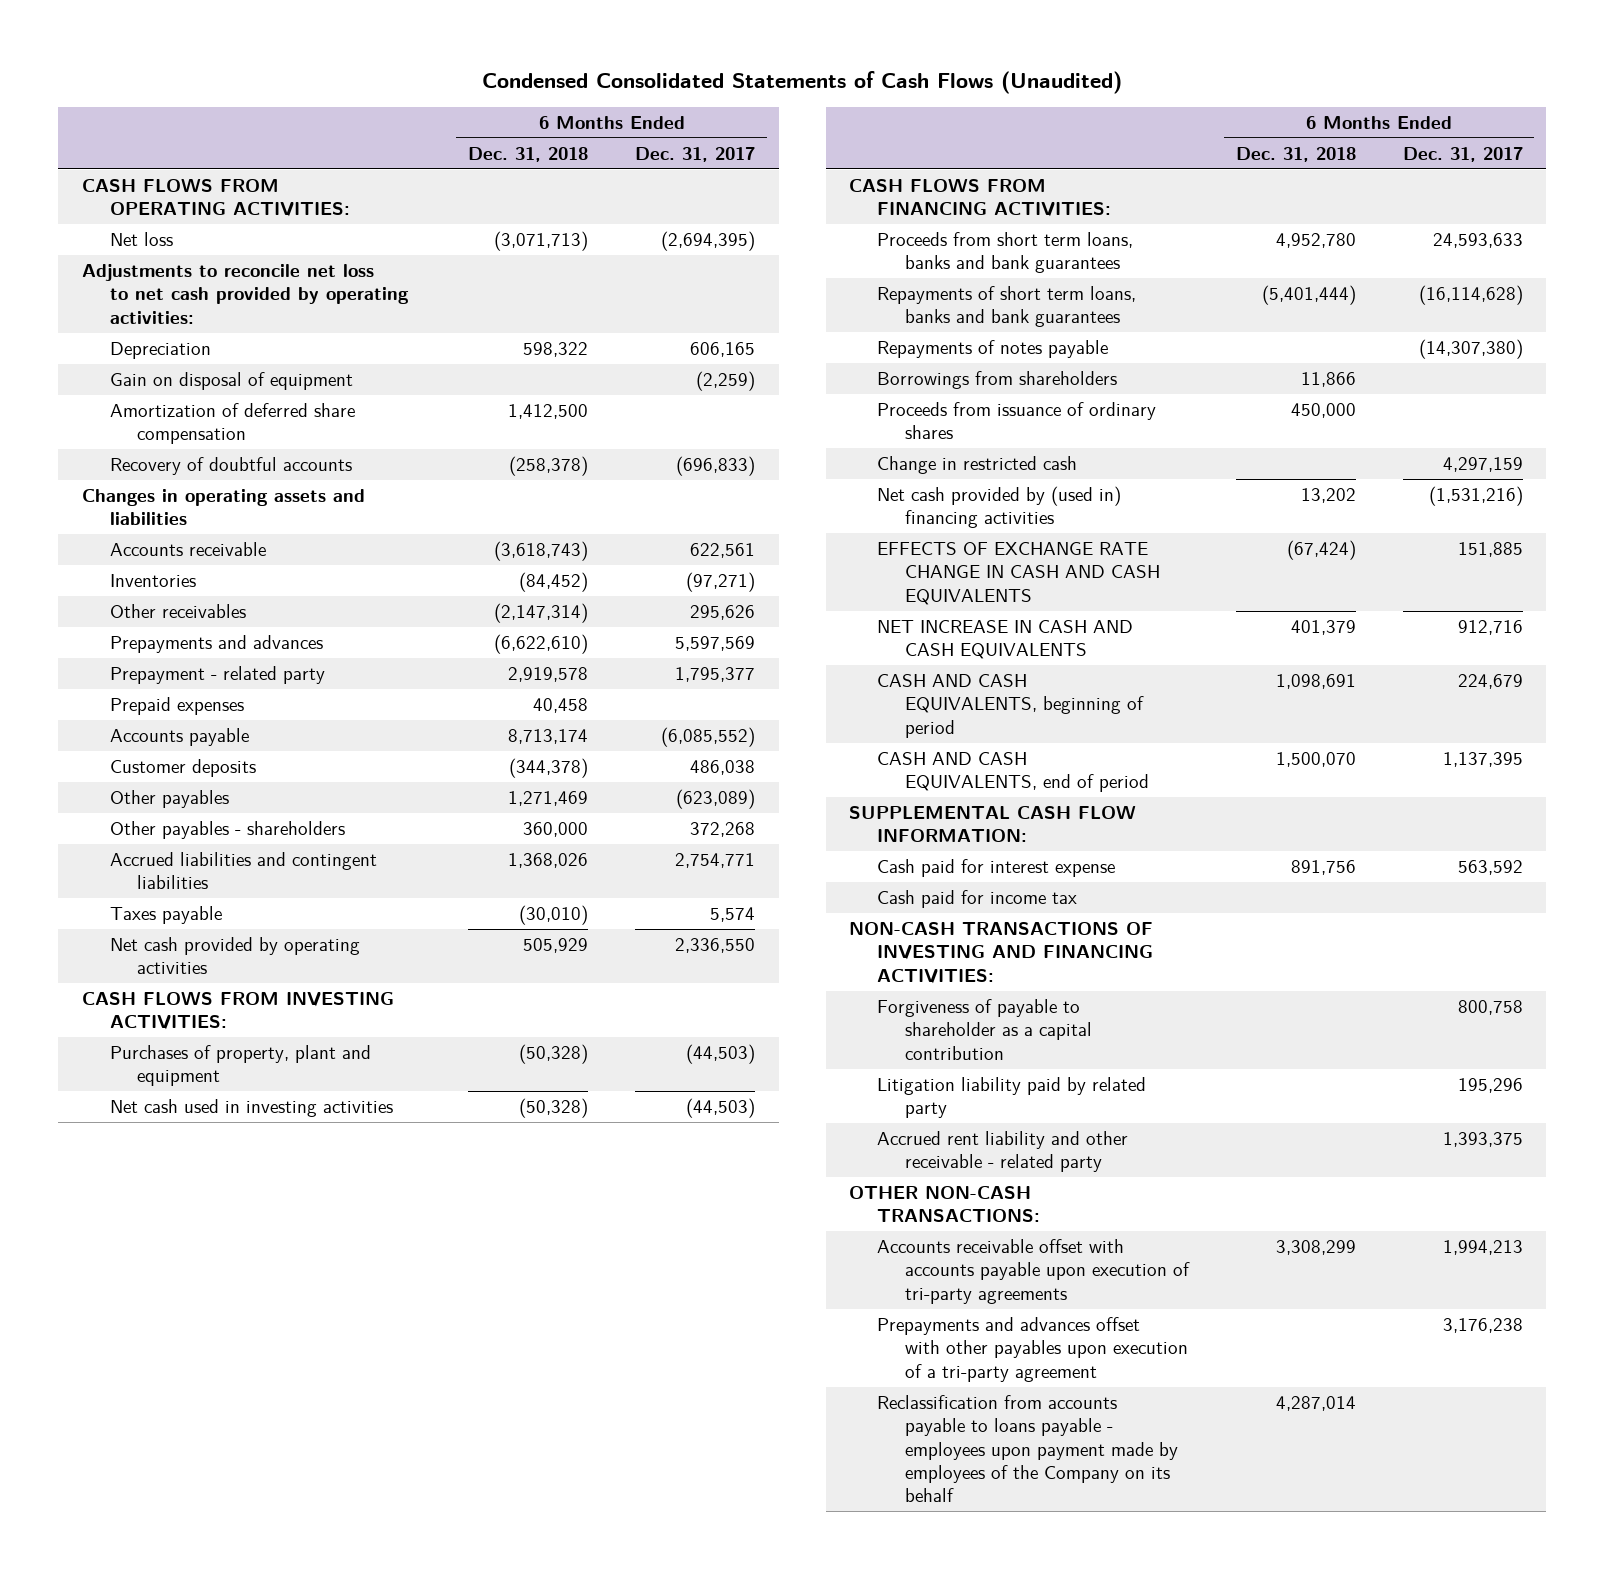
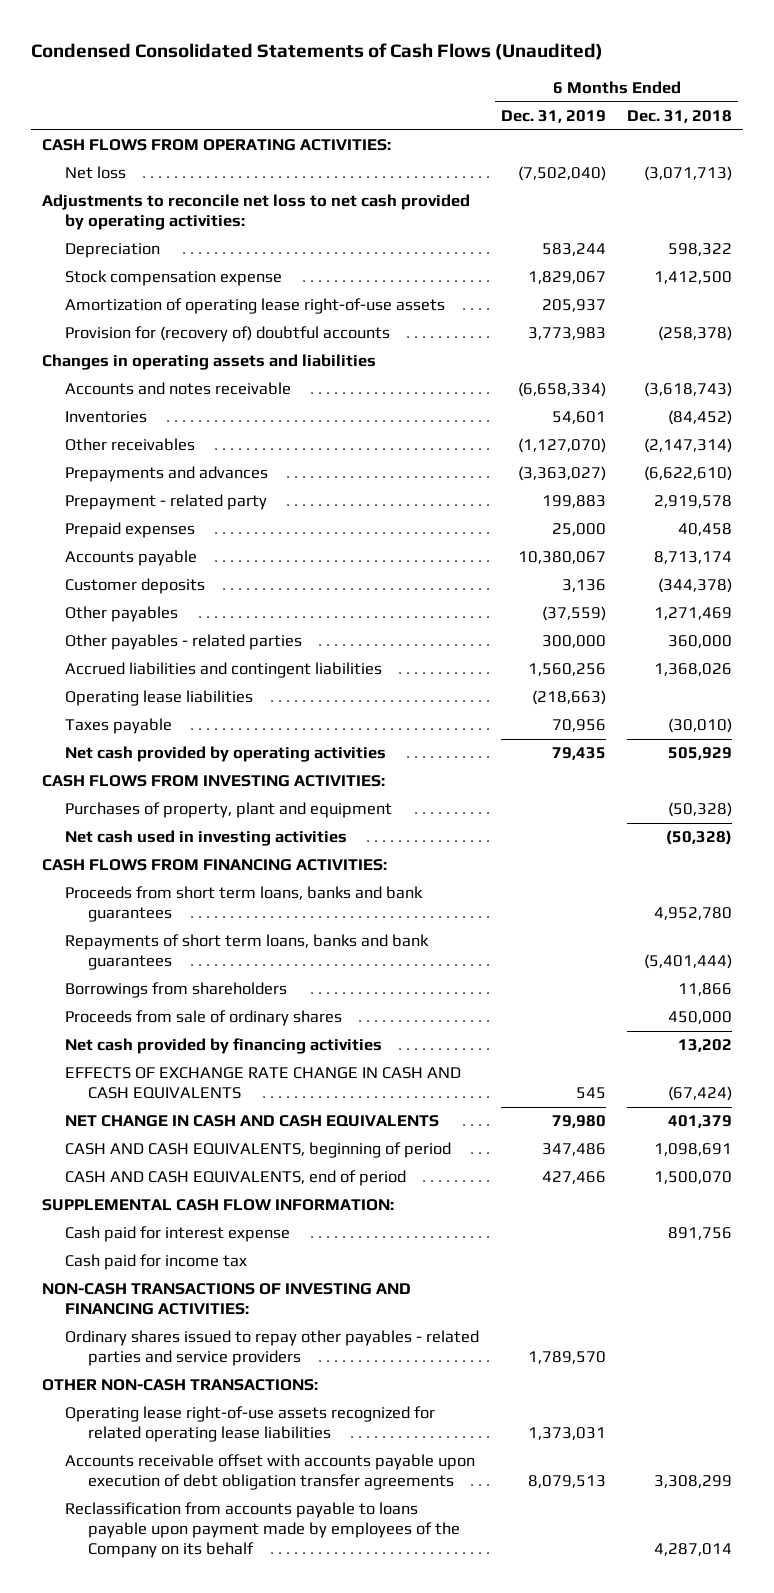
[635,147,756,163] Dec. 31, 2017 -> none
none -> [500,110,606,124] Dec. 31, 2019
[109,372,353,391] Gain on disposal of equipment -> none
[109,403,355,445] Amortization of deferred share compensation -> [65,270,283,287] Stock compensation expense
none -> [65,298,446,315] Amortization of operating lease right-of-use assets
[109,457,352,476] Recovery of doubtful accounts -> [65,326,391,343] Provision for (recovery of) doubtful accounts
[109,542,266,557] Accounts receivable -> [65,382,292,396] Accounts and notes receivable
[109,821,345,840] Other payables - shareholders -> none
none -> [65,634,303,651] Other payables - related parties
none -> [65,690,254,707] Operating lease liabilities
[876,340,1108,359] Repayments of notes payable -> none
[876,456,1077,475] Change in restricted cash -> none
[876,402,1156,440] Proceeds from issuance of ordinary shares -> [65,1010,343,1027] Proceeds from sale of ordinary shares
[876,486,1121,529] Net cash provided by (used in) financing activities -> [65,1038,383,1055] Net cash provided by financing activities
[876,620,1133,660] NET INCREASE IN CASH AND CASH EQUIVALENTS -> [65,1115,440,1128] NET CHANGE IN CASH AND CASH EQUIVALENTS
[876,999,1092,1060] Forgiveness of payable to shareholder as a capital contribution -> none
[876,1077,1146,1119] Litigation liability paid by related party -> none
[876,1131,1128,1173] Accrued rent liability and other receivable - related party -> none
none -> [65,1330,480,1367] Ordinary shares issued to repay other payables - related parties and service providers
[876,1317,1188,1382] Prepayments and advances offset with other payables upon execution of a tri-party agreement -> none
none -> [65,1406,436,1443] Operating lease right-of-use assets recognized for related operating lease liabilities
[876,1239,1190,1304] Accounts receivable offset with accounts payable upon execution of tri-party agreements -> [65,1454,476,1491] Accounts receivable offset with accounts payable upon execution of debt obligation transfer agreements
[876,1395,1178,1503] Reclassification from accounts payable to loans payable - employees upon payment made by employees of the Company on its behalf -> [65,1502,461,1558] Reclassification from accounts payable to loans payable upon payment made by employees of the Company on its behalf

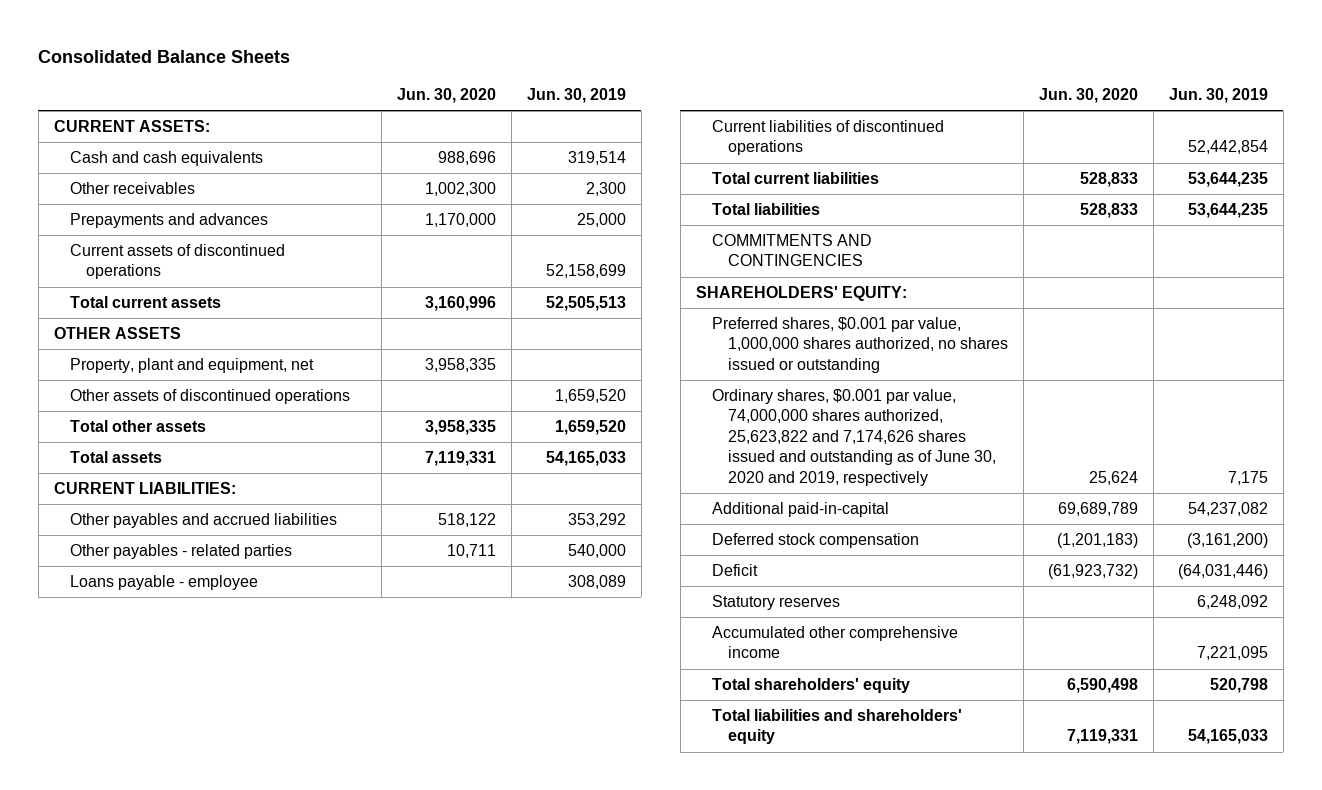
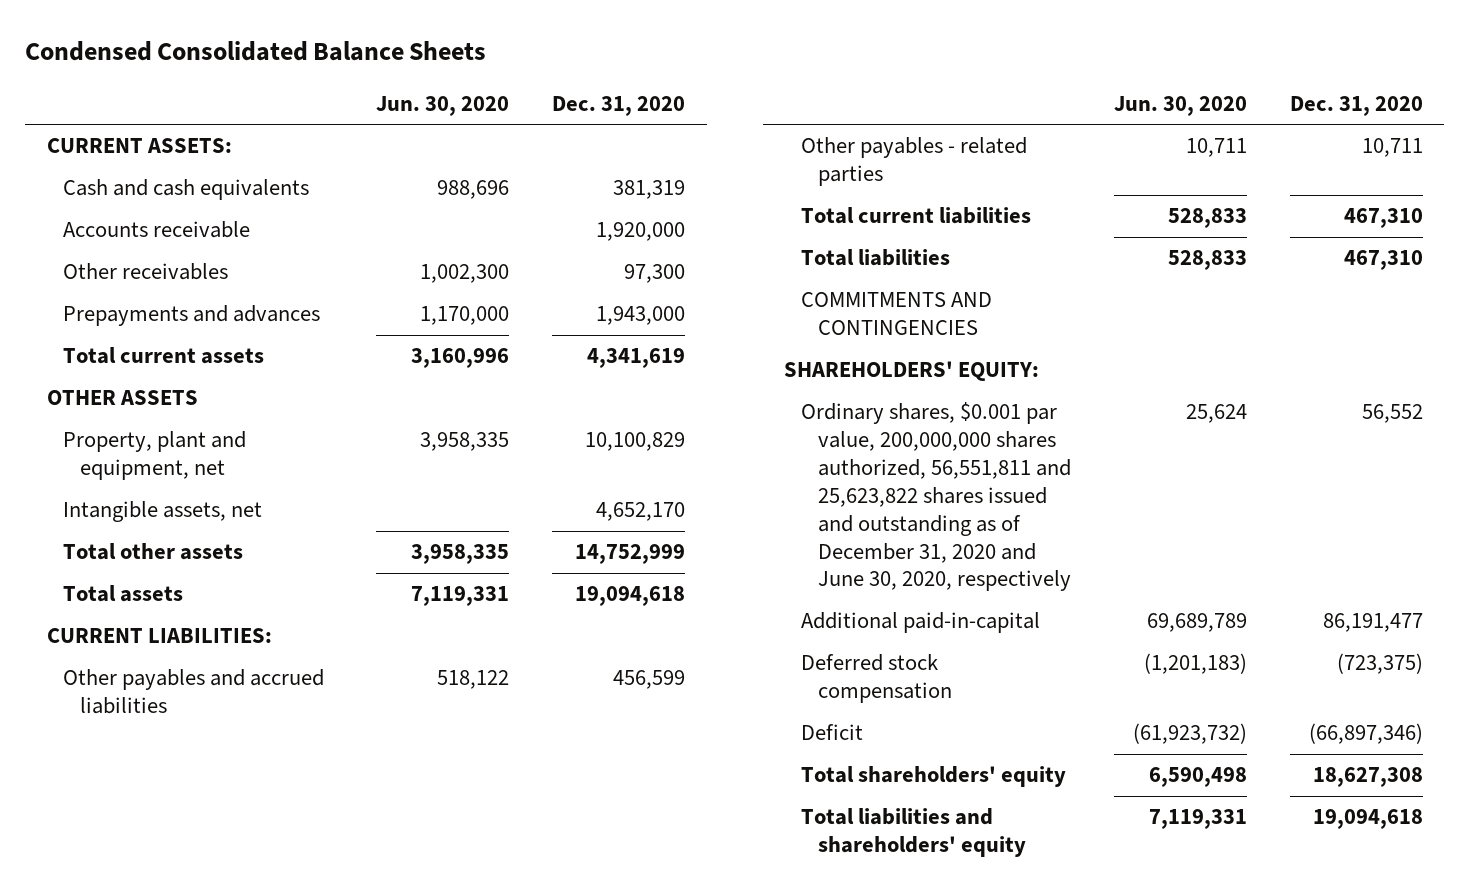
[38,49,291,63] Consolidated Balance Sheets -> [25,40,487,61] Condensed Consolidated Balance Sheets
[526,87,626,103] Jun. 30, 2019 -> none
none -> [552,95,686,116] Dec. 31, 2020
none -> [63,221,251,239] Accounts receivable
[69,244,285,280] Current assets of discontinued operations -> none
[69,389,350,405] Other assets of discontinued operations -> none
none -> [63,501,263,523] Intangible assets, net
[69,575,258,591] Loans payable - employee -> none
[711,120,944,156] Current liabilities of discontinued operations -> none
[711,317,1008,373] Preferred shares, $0.001 par value, 1,000,000 shares authorized, no shares issued or outstanding -> none
[711,389,996,486] Ordinary shares, $0.001 par value, 74,000,000 shares authorized, 25,623,822 and 7,174,626 shares issued and outstanding as of June 30, 2020 and 2019, respectively -> [801,402,1071,592] Ordinary shares, $0.001 par value, 200,000,000 shares authorized, 56,551,811 and 25,623,822 shares issued and outstanding as of December 31, 2020 and June 30, 2020, respectively
[711,595,840,611] Statutory reserves -> none
[711,626,958,659] Accumulated other comprehensive income -> none

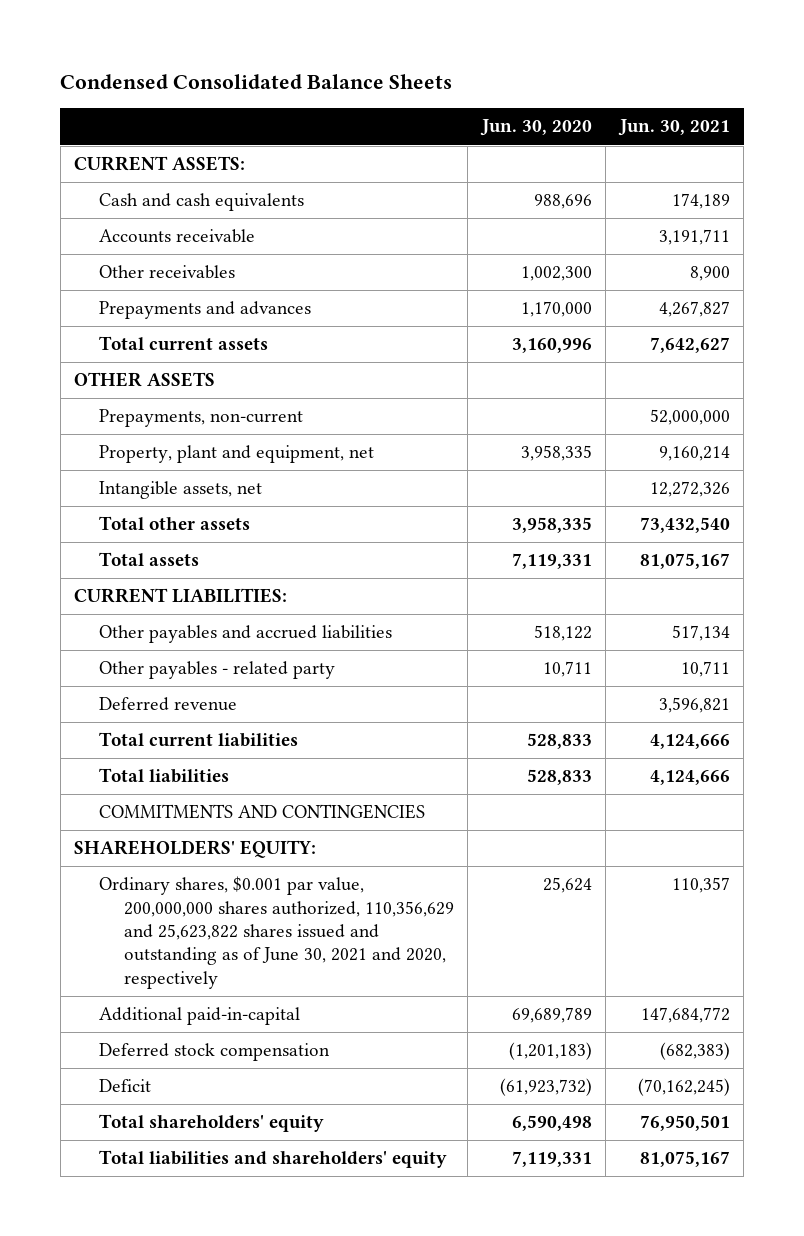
[552,95,686,116] Dec. 31, 2020 -> none
none -> [617,119,730,137] Jun. 30, 2021
none -> [99,409,304,428] Prepayments, non-current
[801,137,1028,187] Other payables - related parties -> [99,661,336,680] Other payables - related party
none -> [99,697,238,712] Deferred revenue
[801,402,1071,592] Ordinary shares, $0.001 par value, 200,000,000 shares authorized, 56,551,811 and 25,623,822 shares issued and outstanding as of December 31, 2020 and June 30, 2020, respectively -> [99,876,454,989] Ordinary shares, $0.001 par value, 200,000,000 shares authorized, 110,356,629 and 25,623,822 shares issued and outstanding as of June 30, 2021 and 2020, respectively

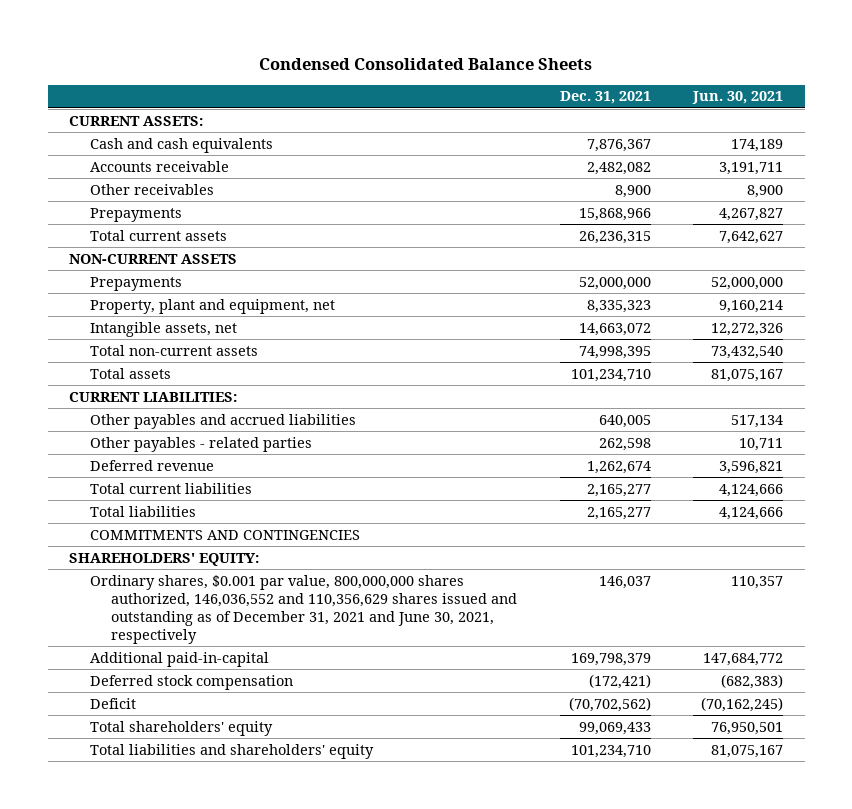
[479,119,592,137] Jun. 30, 2020 -> none
none -> [559,91,651,105] Dec. 31, 2021
[99,301,312,320] Prepayments and advances -> [90,207,183,222] Prepayments
[74,372,216,388] OTHER ASSETS -> none
none -> [69,253,238,264] NON-CURRENT ASSETS
[99,409,304,428] Prepayments, non-current -> [90,276,183,291] Prepayments
[99,516,251,531] Total other assets -> [90,344,259,356] Total non-current assets
[99,661,336,680] Other payables - related party -> [90,436,313,452] Other payables - related parties
[99,876,454,989] Ordinary shares, $0.001 par value, 200,000,000 shares authorized, 110,356,629 and 25,623,822 shares issued and outstanding as of June 30, 2021 and 2020, respectively -> [90,574,517,645] Ordinary shares, $0.001 par value, 800,000,000 shares authorized, 146,036,552 and 110,356,629 shares issued and outstanding as of December 31, 2021 and June 30, 2021, respectively

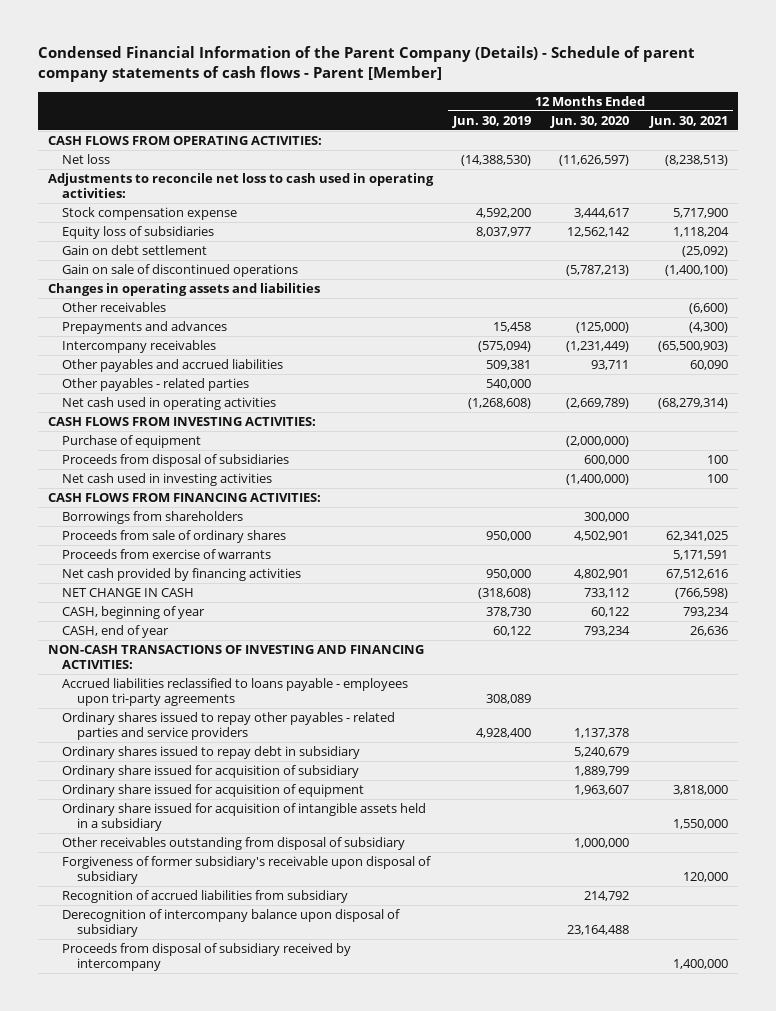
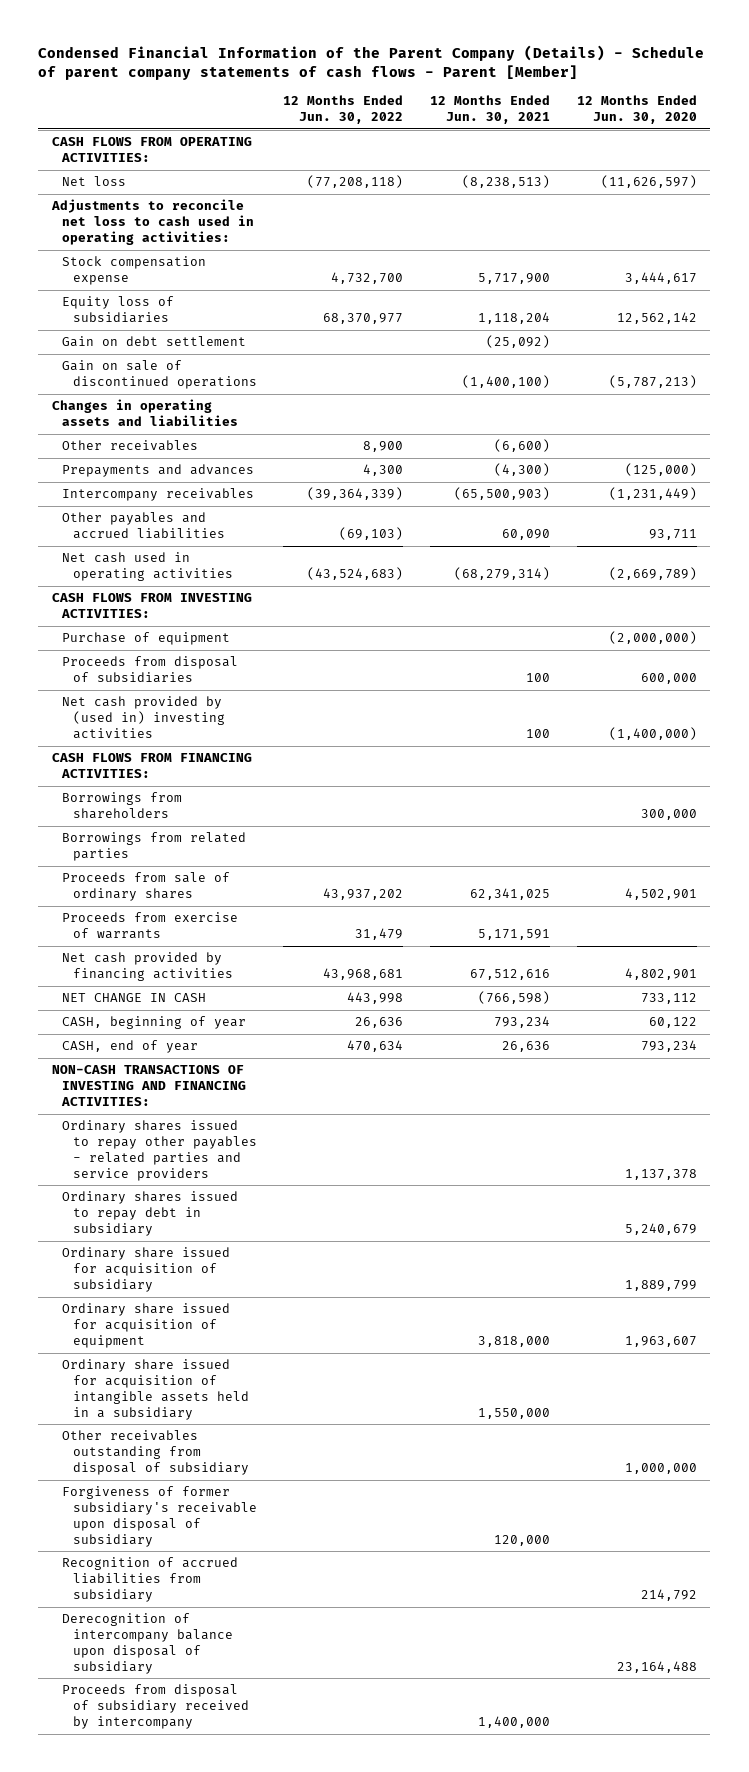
[452,115,532,128] Jun. 30, 2019 -> none
none -> [283,95,404,124] 12 Months Ended Jun. 30, 2022
[62,378,250,392] Other payables - related parties -> none
[62,473,273,487] Net cash used in investing activities -> [62,696,225,739] Net cash provided by (used in) investing activities
none -> [62,832,247,862] Borrowings from related parties
[62,678,409,707] Accrued liabilities reclassified to loans payable - employees upon tri-party agreements -> none

